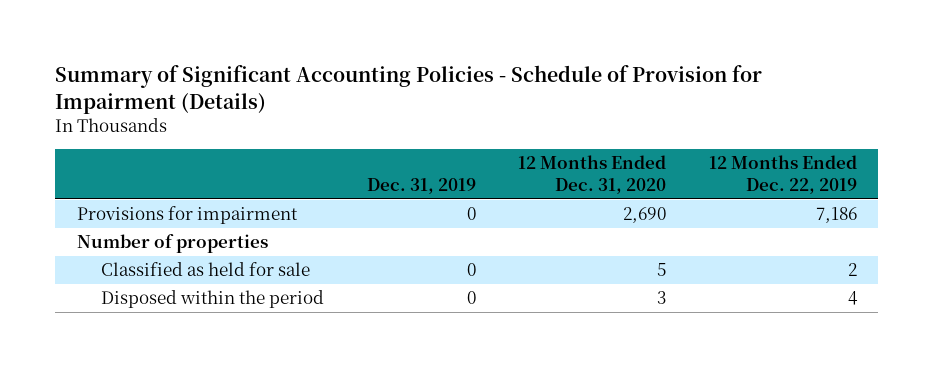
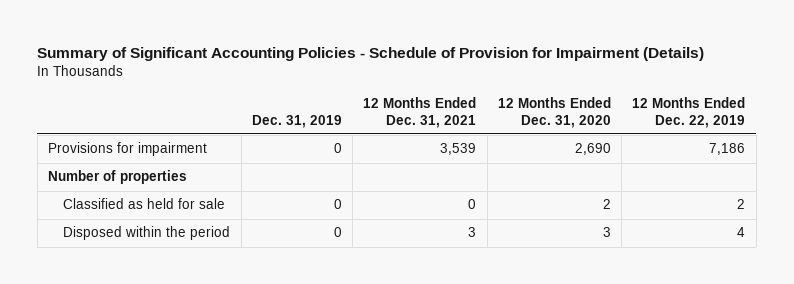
none -> [363,96,477,128] 12 Months Ended Dec. 31, 2021
[657,263,667,277] 5 -> [602,199,611,210] 2

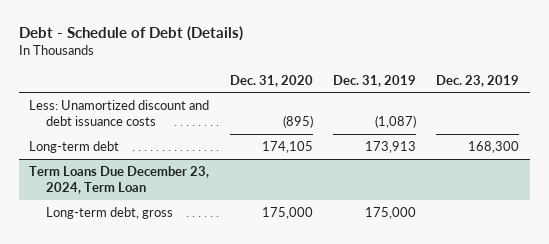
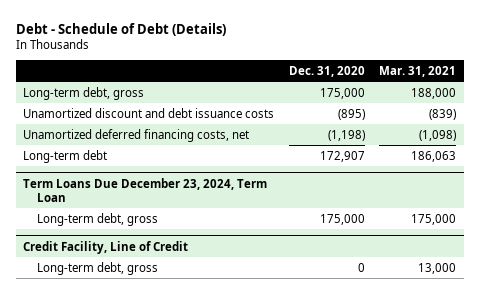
[333,74,417,87] Dec. 31, 2019 -> none
[436,74,520,87] Dec. 23, 2019 -> none
none -> [379,65,457,77] Mar. 31, 2021
none -> [23,86,145,100] Long-term debt, gross
[29,99,210,127] Less: Unamortized discount and debt issuance costs -> [23,107,275,118] Unamortized discount and debt issuance costs
none -> [23,128,250,142] Unamortized deferred financing costs, net
[261,140,313,153] 174,105 -> [319,150,365,162] 172,907
none -> [23,240,189,254] Credit Facility, Line of Credit
none -> [37,261,159,275] Long-term debt, gross

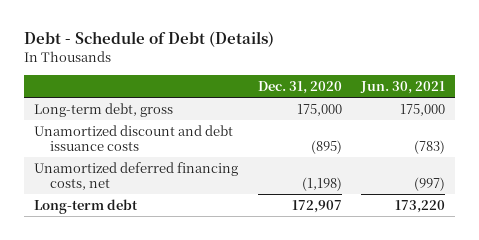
[379,65,457,77] Mar. 31, 2021 -> none
none -> [360,80,446,94] Jun. 30, 2021
[23,177,268,202] Term Loans Due December 23, 2024, Term Loan -> none
[37,212,159,226] Long-term debt, gross -> none
[23,240,189,254] Credit Facility, Line of Credit -> none
[37,261,159,275] Long-term debt, gross -> none

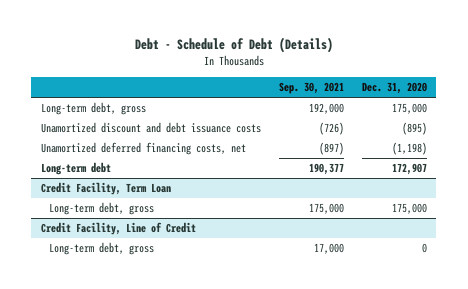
[360,80,446,94] Jun. 30, 2021 -> none
none -> [278,82,344,95] Sep. 30, 2021
none -> [40,182,171,196] Credit Facility, Term Loan
none -> [48,202,154,216] Long-term debt, gross
none -> [40,222,196,236] Credit Facility, Line of Credit
none -> [48,242,154,256] Long-term debt, gross

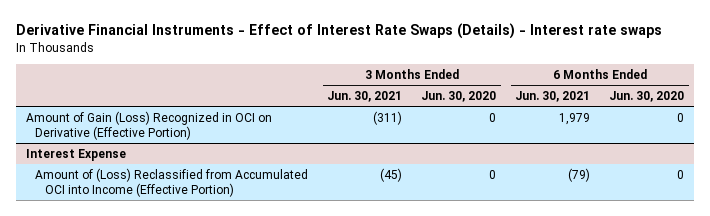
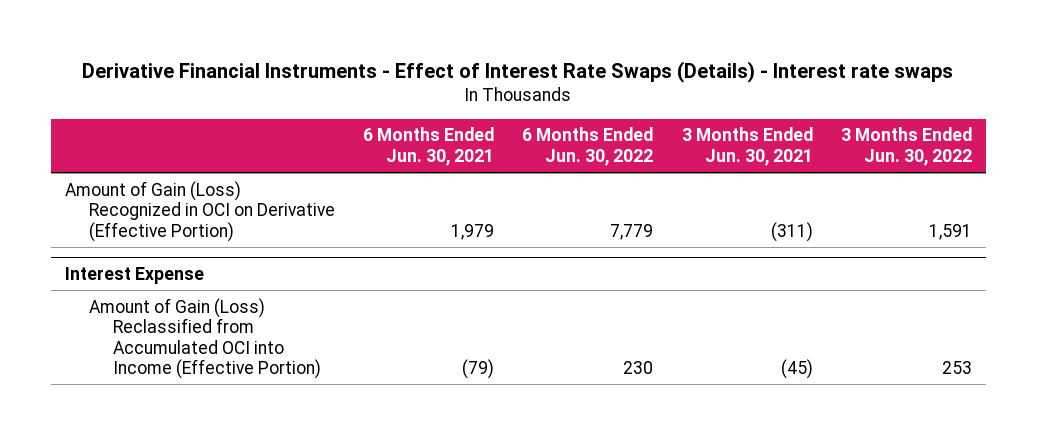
[421,90,497,102] Jun. 30, 2020 -> none
[609,90,685,102] Jun. 30, 2020 -> none
none -> [522,127,654,166] 6 Months Ended Jun. 30, 2022
none -> [840,127,972,166] 3 Months Ended Jun. 30, 2022
[35,167,309,197] Amount of (Loss) Reclassified from Accumulated OCI into Income (Effective Portion) -> [88,297,321,380] Amount of Gain (Loss) Reclassified from Accumulated OCI into Income (Effective Portion)

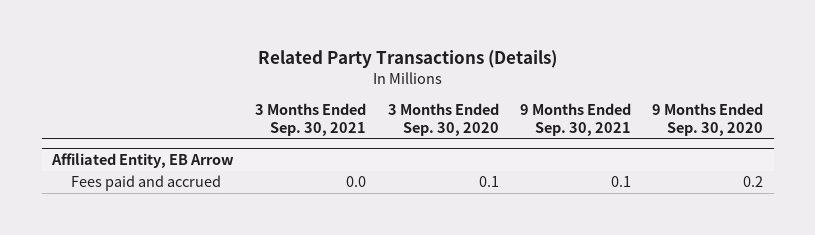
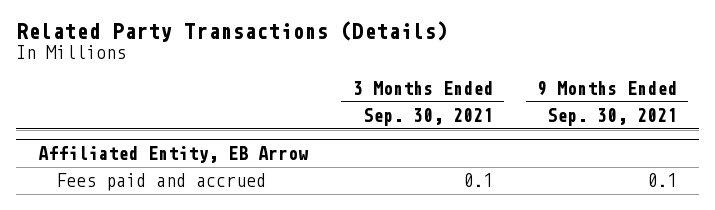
[387,103,499,137] 3 Months Ended Sep. 30, 2020 -> none
[652,103,764,137] 9 Months Ended Sep. 30, 2020 -> none
[346,176,367,188] 0.0 -> [462,173,493,188] 0.1

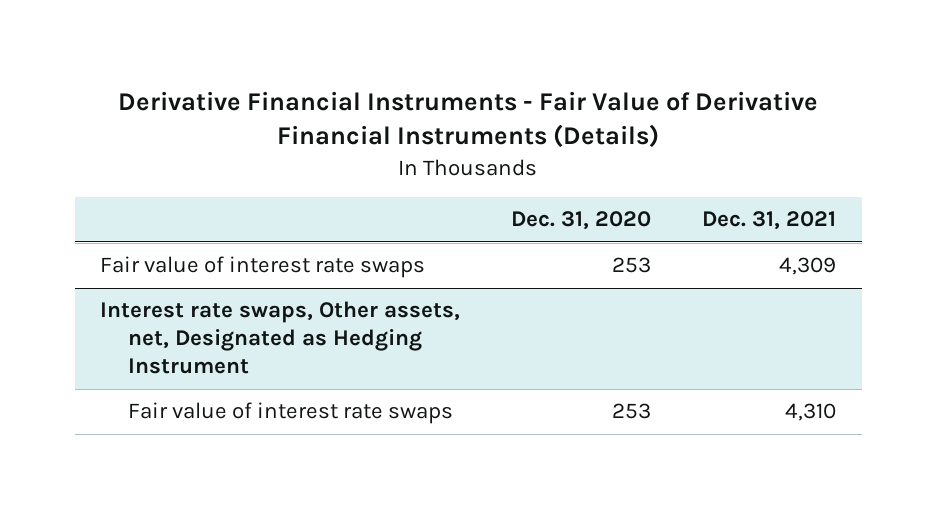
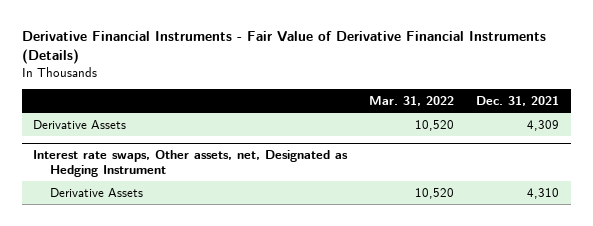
[511,211,652,231] Dec. 31, 2020 -> none
none -> [369,96,455,107] Mar. 31, 2022
[100,256,426,279] Fair value of interest rate swaps -> [33,119,127,129] Derivative Assets
[127,402,453,425] Fair value of interest rate swaps -> [49,187,143,197] Derivative Assets

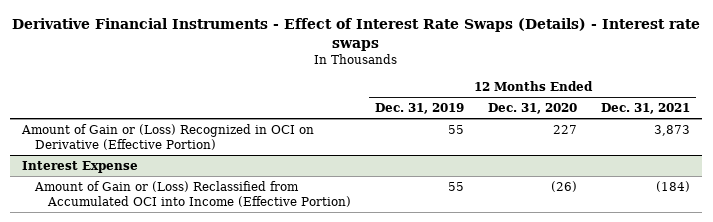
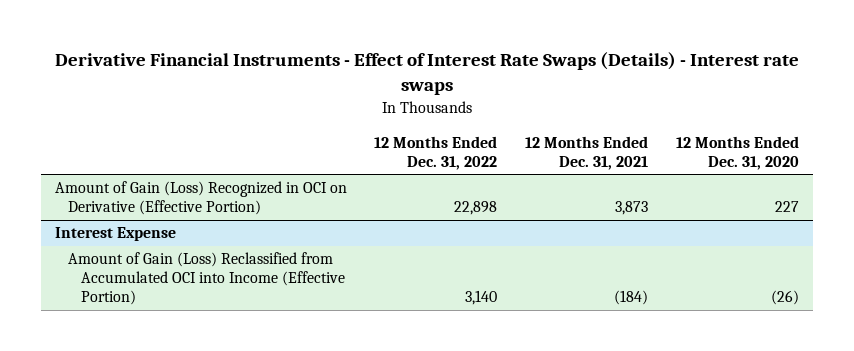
[375,103,465,115] Dec. 31, 2019 -> none
none -> [374,135,498,170] 12 Months Ended Dec. 31, 2022
[21,123,315,151] Amount of Gain or (Loss) Recognized in OCI on Derivative (Effective Portion) -> [54,181,347,216] Amount of Gain (Loss) Recognized in OCI on Derivative (Effective Portion)
[34,180,352,208] Amount of Gain or (Loss) Reclassified from Accumulated OCI into Income (Effective Portion) -> [67,252,345,306] Amount of Gain (Loss) Reclassified from Accumulated OCI into Income (Effective Portion)

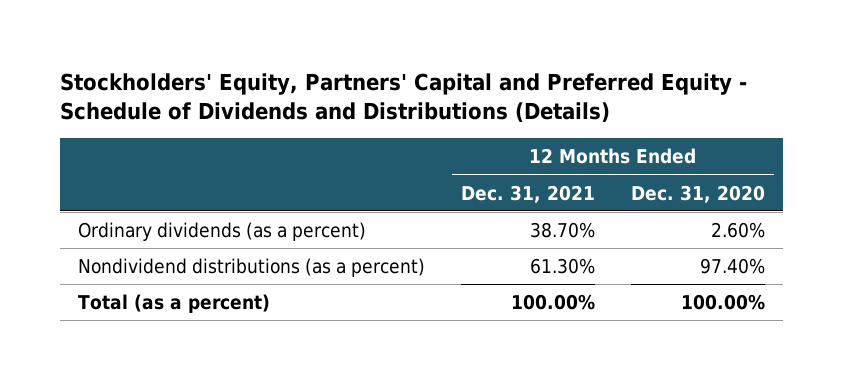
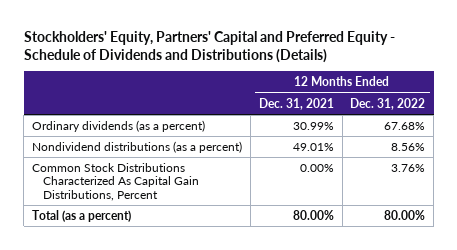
[631,184,766,203] Dec. 31, 2020 -> none
none -> [350,97,426,110] Dec. 31, 2022
[530,222,596,239] 38.70% -> [292,121,334,130] 30.99%
[530,258,596,275] 61.30% -> [292,142,334,151] 49.01%
none -> [32,162,200,201] Common Stock Distributions Characterized As Capital Gain Distributions, Percent
[511,294,596,311] 100.00% -> [292,209,334,220] 80.00%

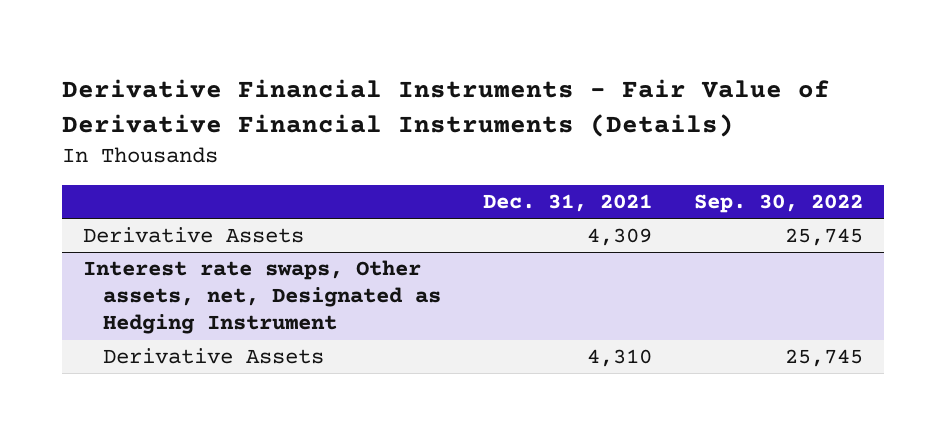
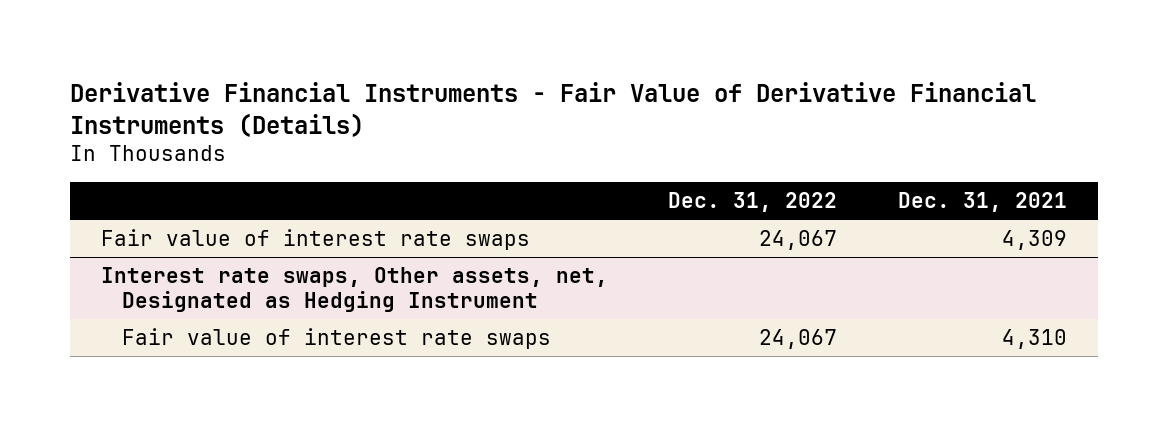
[694,194,864,214] Sep. 30, 2022 -> none
none -> [668,191,838,212] Dec. 31, 2022
[82,227,304,244] Derivative Assets -> [100,229,530,251] Fair value of interest rate swaps
[103,348,325,365] Derivative Assets -> [121,328,551,350] Fair value of interest rate swaps

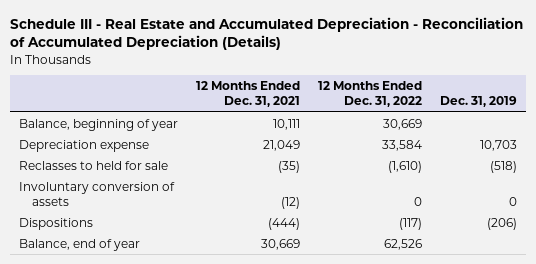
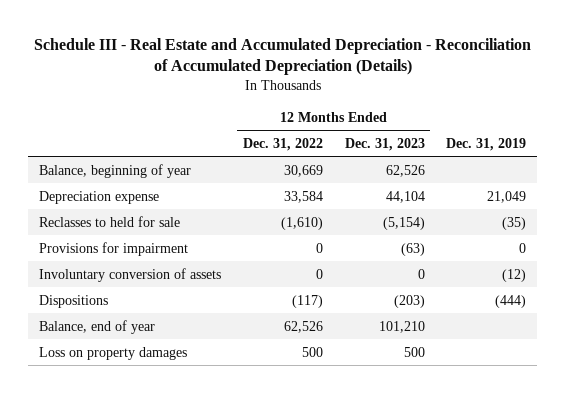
[196,80,301,108] 12 Months Ended Dec. 31, 2021 -> none
none -> [344,137,425,151] Dec. 31, 2023
[479,139,517,151] 10,703 -> [487,190,527,203] 21,049
[489,160,517,173] (518) -> [502,216,527,230] (35)
none -> [39,241,189,256] Provisions for impairment
[508,196,517,206] 0 -> [502,268,527,282] (12)
[486,217,517,230] (206) -> [495,294,527,308] (444)
none -> [39,346,188,360] Loss on property damages

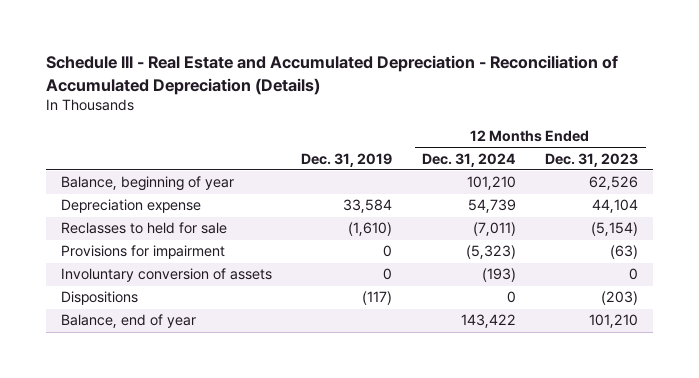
[242,137,323,151] Dec. 31, 2022 -> none
none -> [421,152,516,167] Dec. 31, 2024
[487,190,527,203] 21,049 -> [343,199,393,214] 33,584
[502,216,527,230] (35) -> [348,222,393,237] (1,610)
[502,268,527,282] (12) -> [383,268,393,281] 0
[495,294,527,308] (444) -> [362,291,393,306] (117)
[39,346,188,360] Loss on property damages -> none

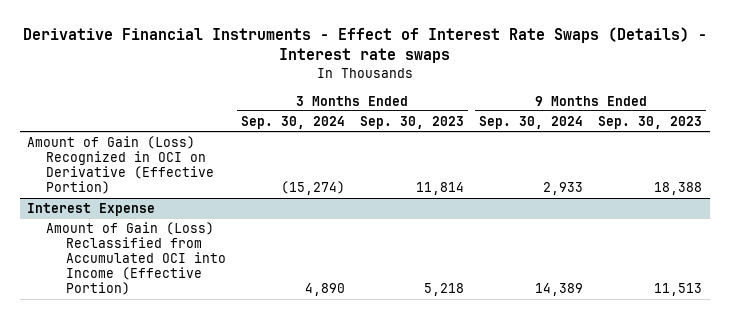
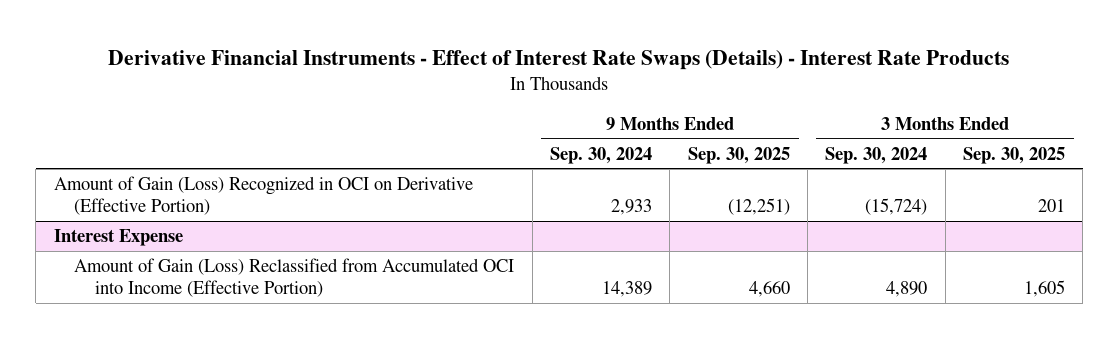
[22,26,707,64] Derivative Financial Instruments - Effect of Interest Rate Swaps (Details) - Interest rate swaps -> [108,49,1010,70] Derivative Financial Instruments - Effect of Interest Rate Swaps (Details) - Interest Rate Products
[359,115,464,129] Sep. 30, 2023 -> none
[598,115,703,129] Sep. 30, 2023 -> none
none -> [687,146,790,164] Sep. 30, 2025
none -> [963,146,1066,164] Sep. 30, 2025
[280,181,345,196] (15,274) -> [865,198,928,216] (15,724)

